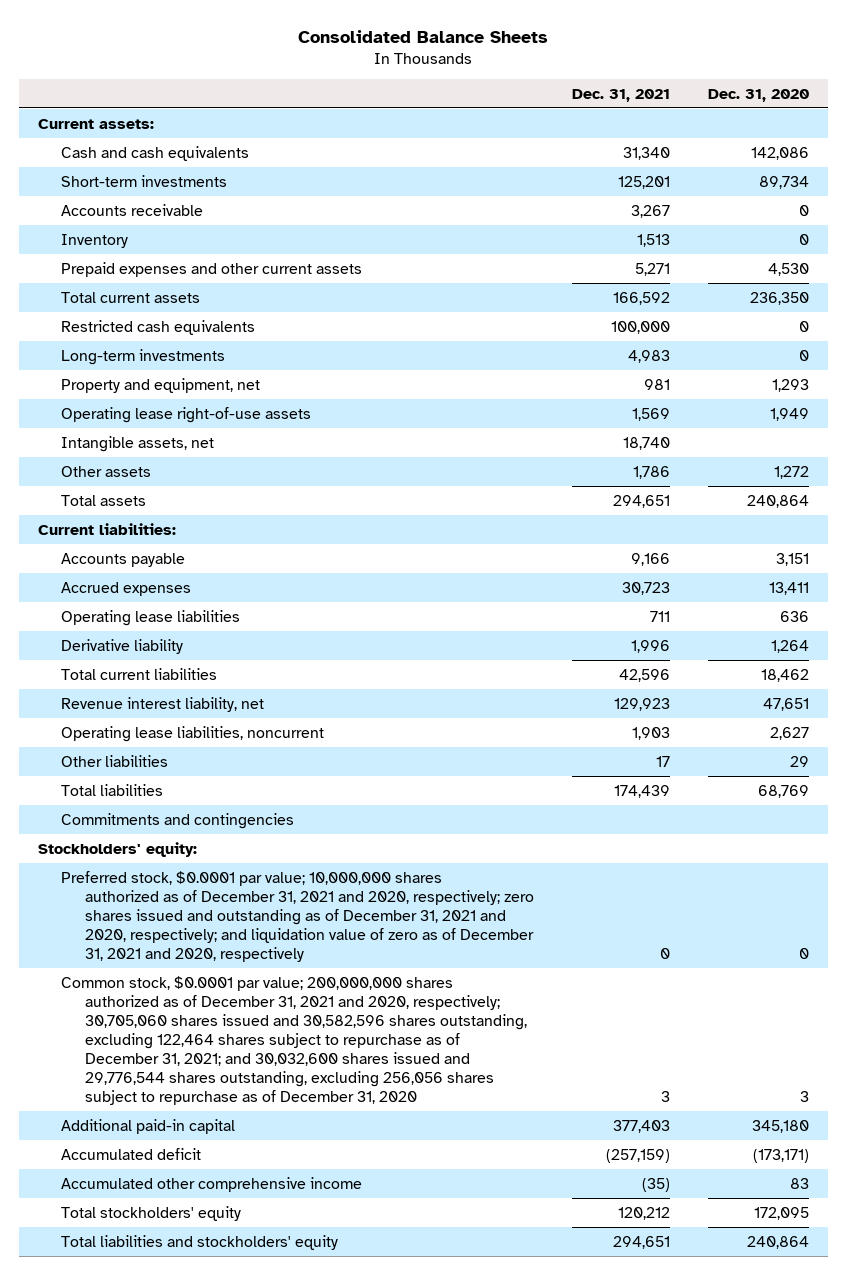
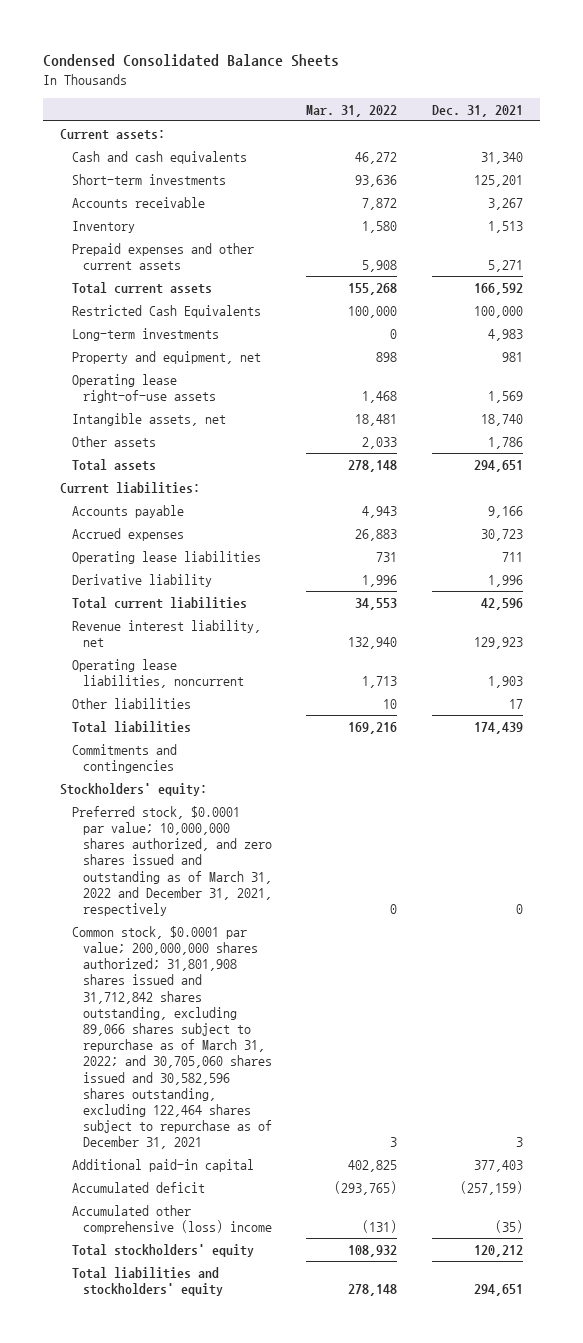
[298,29,549,43] Consolidated Balance Sheets -> [43,53,340,67] Condensed Consolidated Balance Sheets
[707,88,809,102] Dec. 31, 2020 -> none
none -> [306,104,398,117] Mar. 31, 2022
[61,319,256,335] Restricted cash equivalents -> [71,304,261,318] Restricted Cash Equivalents
[61,870,534,962] Preferred stock, $0.0001 par value; 10,000,000 shares authorized as of December 31, 2021 and 2020, respectively; zero shares issued and outstanding as of December 31, 2021 and 2020, respectively; and liquidation value of zero as of December 31, 2021 and 2020, respectively -> [71,805,273,917] Preferred stock, $0.0001 par value; 10,000,000 shares authorized, and zero shares issued and outstanding as of March 31, 2022 and December 31, 2021, respectively
[61,975,527,1105] Common stock, $0.0001 par value; 200,000,000 shares authorized as of December 31, 2021 and 2020, respectively; 30,705,060 shares issued and 30,582,596 shares outstanding, excluding 122,464 shares subject to repurchase as of December 31, 2021; and 30,032,600 shares issued and 29,776,544 shares outstanding, excluding 256,056 shares subject to repurchase as of December 31, 2020 -> [71,925,273,1150] Common stock, $0.0001 par value; 200,000,000 shares authorized; 31,801,908 shares issued and 31,712,842 shares outstanding, excluding 89,066 shares subject to repurchase as of March 31, 2022; and 30,705,060 shares issued and 30,582,596 shares outstanding, excluding 122,464 shares subject to repurchase as of December 31, 2021
[61,1176,363,1192] Accumulated other comprehensive income -> [71,1204,273,1235] Accumulated other comprehensive (loss) income

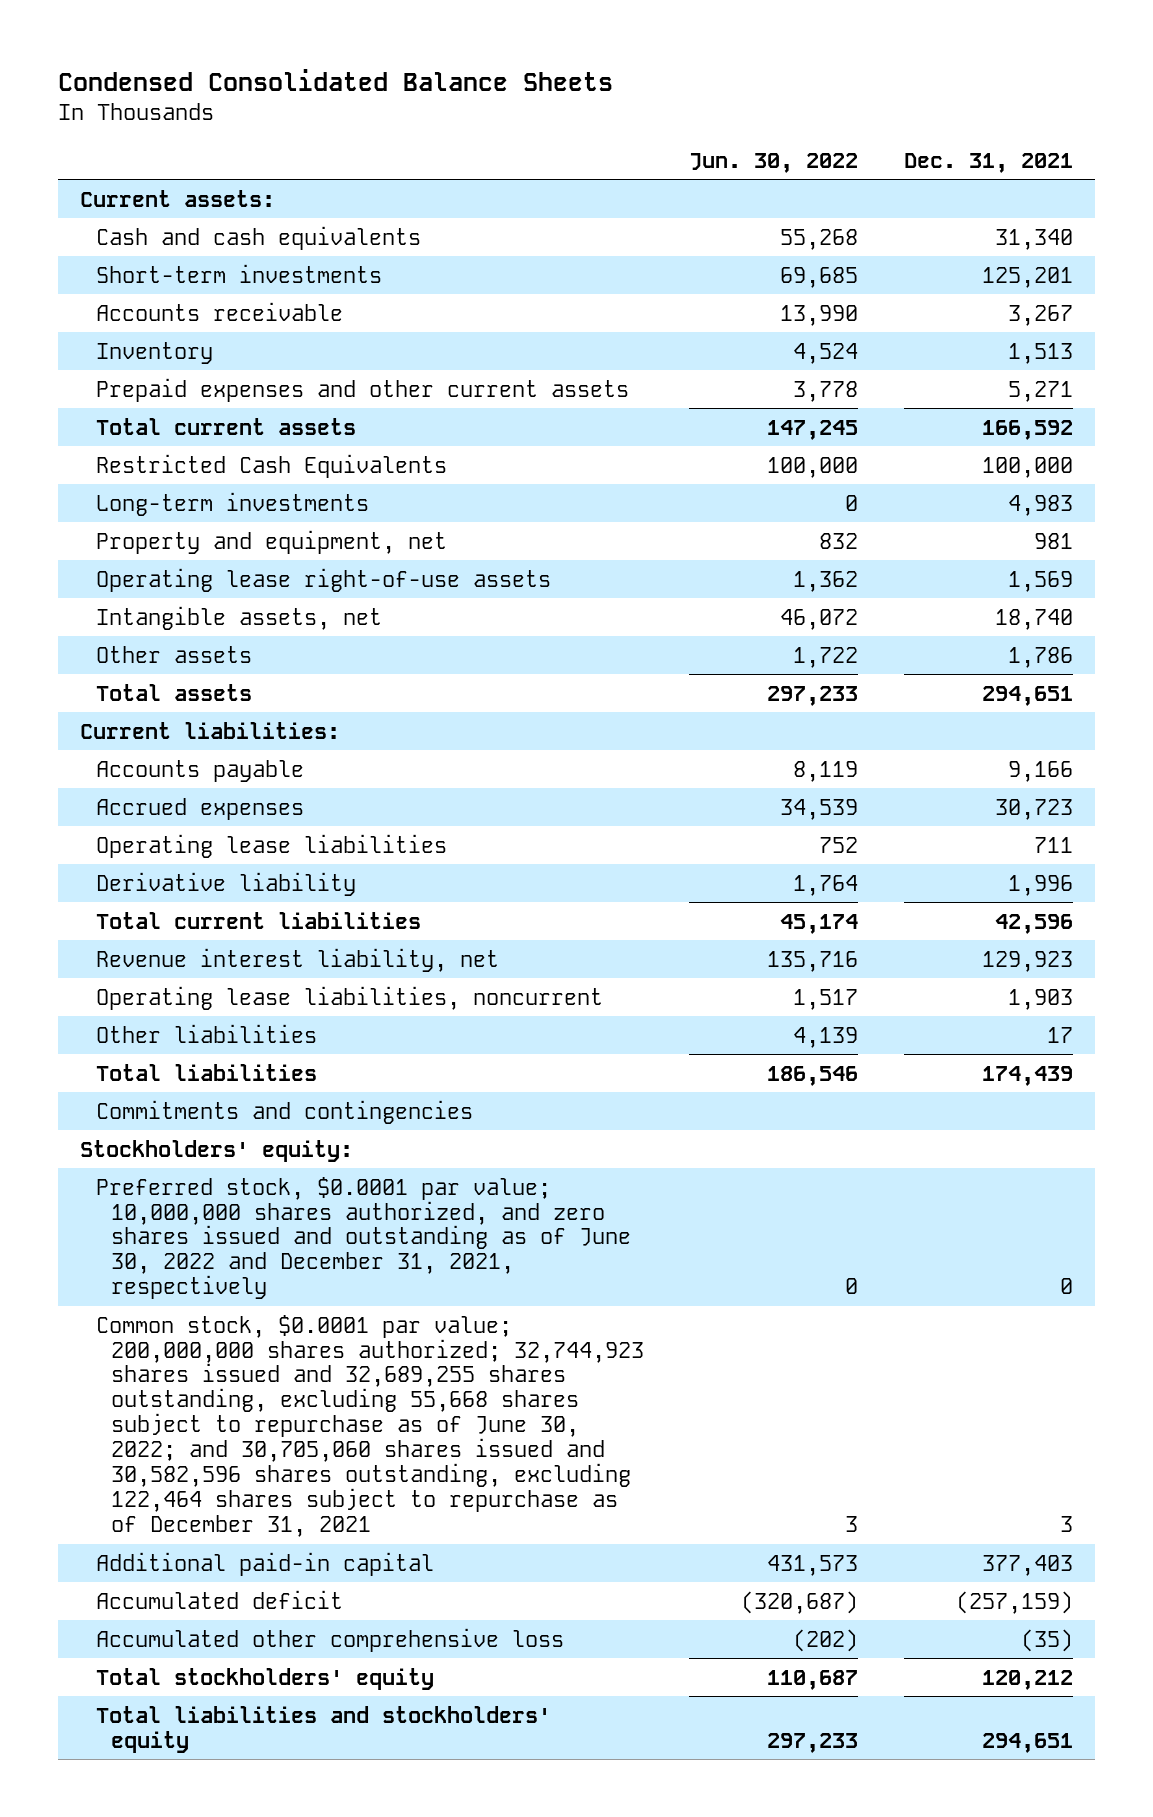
[306,104,398,117] Mar. 31, 2022 -> none
none -> [689,152,859,173] Jun. 30, 2022
[71,805,273,917] Preferred stock, $0.0001 par value; 10,000,000 shares authorized, and zero shares issued and outstanding as of March 31, 2022 and December 31, 2021, respectively -> [95,1176,632,1300] Preferred stock, $0.0001 par value; 10,000,000 shares authorized, and zero shares issued and outstanding as of June 30, 2022 and December 31, 2021, respectively
[71,925,273,1150] Common stock, $0.0001 par value; 200,000,000 shares authorized; 31,801,908 shares issued and 31,712,842 shares outstanding, excluding 89,066 shares subject to repurchase as of March 31, 2022; and 30,705,060 shares issued and 30,582,596 shares outstanding, excluding 122,464 shares subject to repurchase as of December 31, 2021 -> [95,1314,645,1538] Common stock, $0.0001 par value; 200,000,000 shares authorized; 32,744,923 shares issued and 32,689,255 shares outstanding, excluding 55,668 shares subject to repurchase as of June 30, 2022; and 30,705,060 shares issued and 30,582,596 shares outstanding, excluding 122,464 shares subject to repurchase as of December 31, 2021
[71,1204,273,1235] Accumulated other comprehensive (loss) income -> [95,1627,564,1652] Accumulated other comprehensive loss

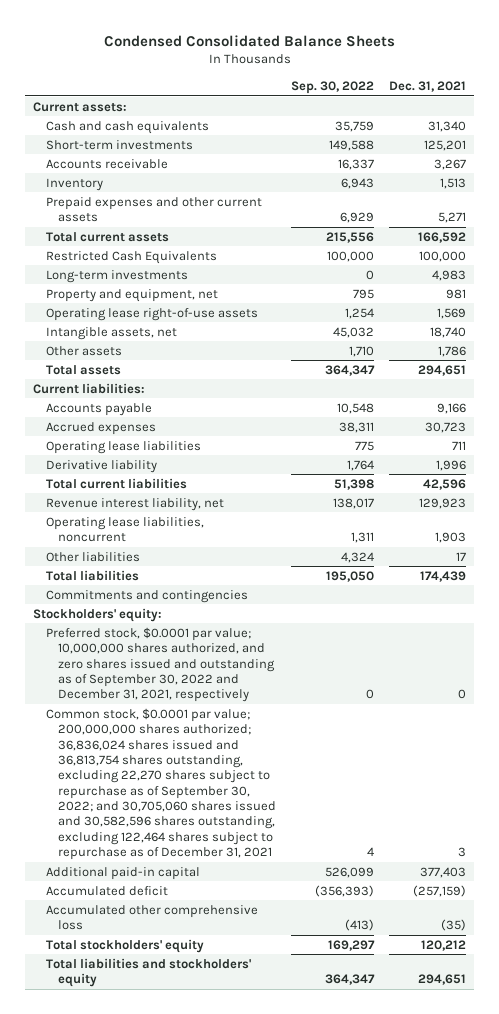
[689,152,859,173] Jun. 30, 2022 -> none
none -> [291,81,375,95] Sep. 30, 2022
[95,1176,632,1300] Preferred stock, $0.0001 par value; 10,000,000 shares authorized, and zero shares issued and outstanding as of June 30, 2022 and December 31, 2021, respectively -> [45,626,276,703] Preferred stock, $0.0001 par value; 10,000,000 shares authorized, and zero shares issued and outstanding as of September 30, 2022 and December 31, 2021, respectively
[95,1314,645,1538] Common stock, $0.0001 par value; 200,000,000 shares authorized; 32,744,923 shares issued and 32,689,255 shares outstanding, excluding 55,668 shares subject to repurchase as of June 30, 2022; and 30,705,060 shares issued and 30,582,596 shares outstanding, excluding 122,464 shares subject to repurchase as of December 31, 2021 -> [45,707,277,861] Common stock, $0.0001 par value; 200,000,000 shares authorized; 36,836,024 shares issued and 36,813,754 shares outstanding, excluding 22,270 shares subject to repurchase as of September 30, 2022; and 30,705,060 shares issued and 30,582,596 shares outstanding, excluding 122,464 shares subject to repurchase as of December 31, 2021

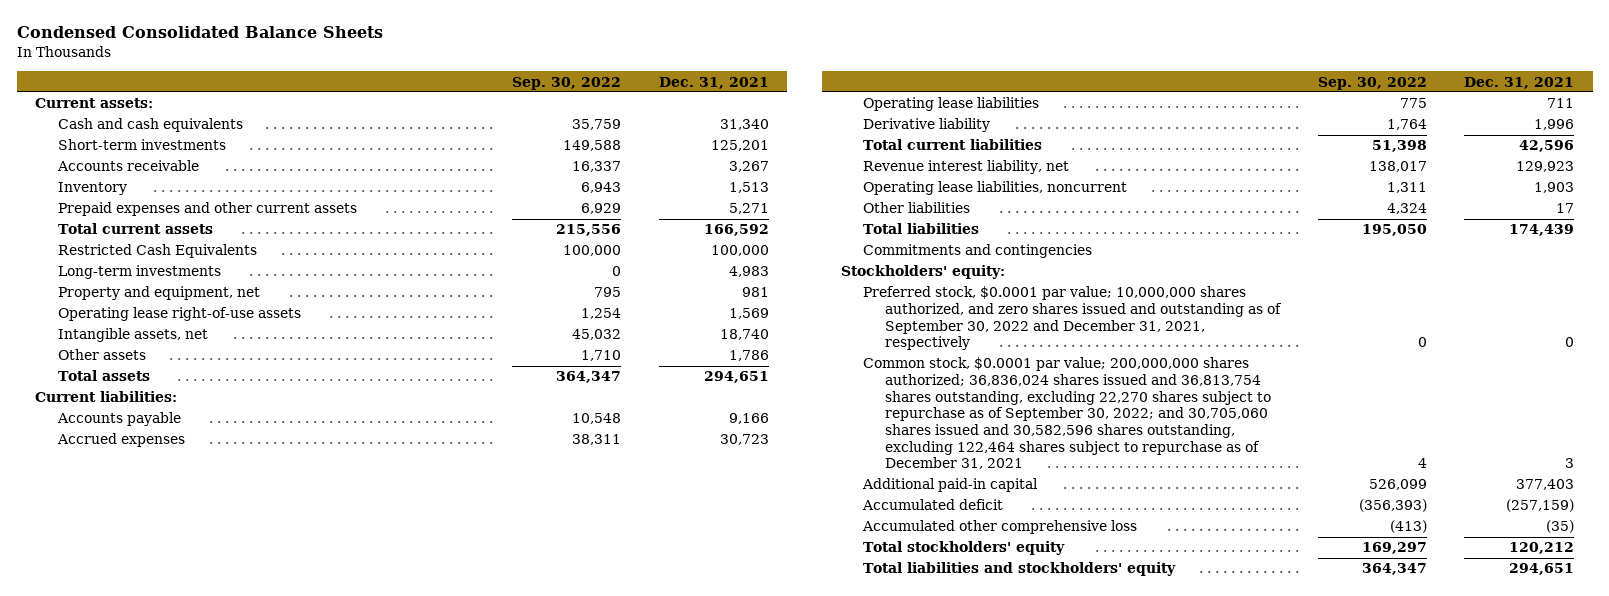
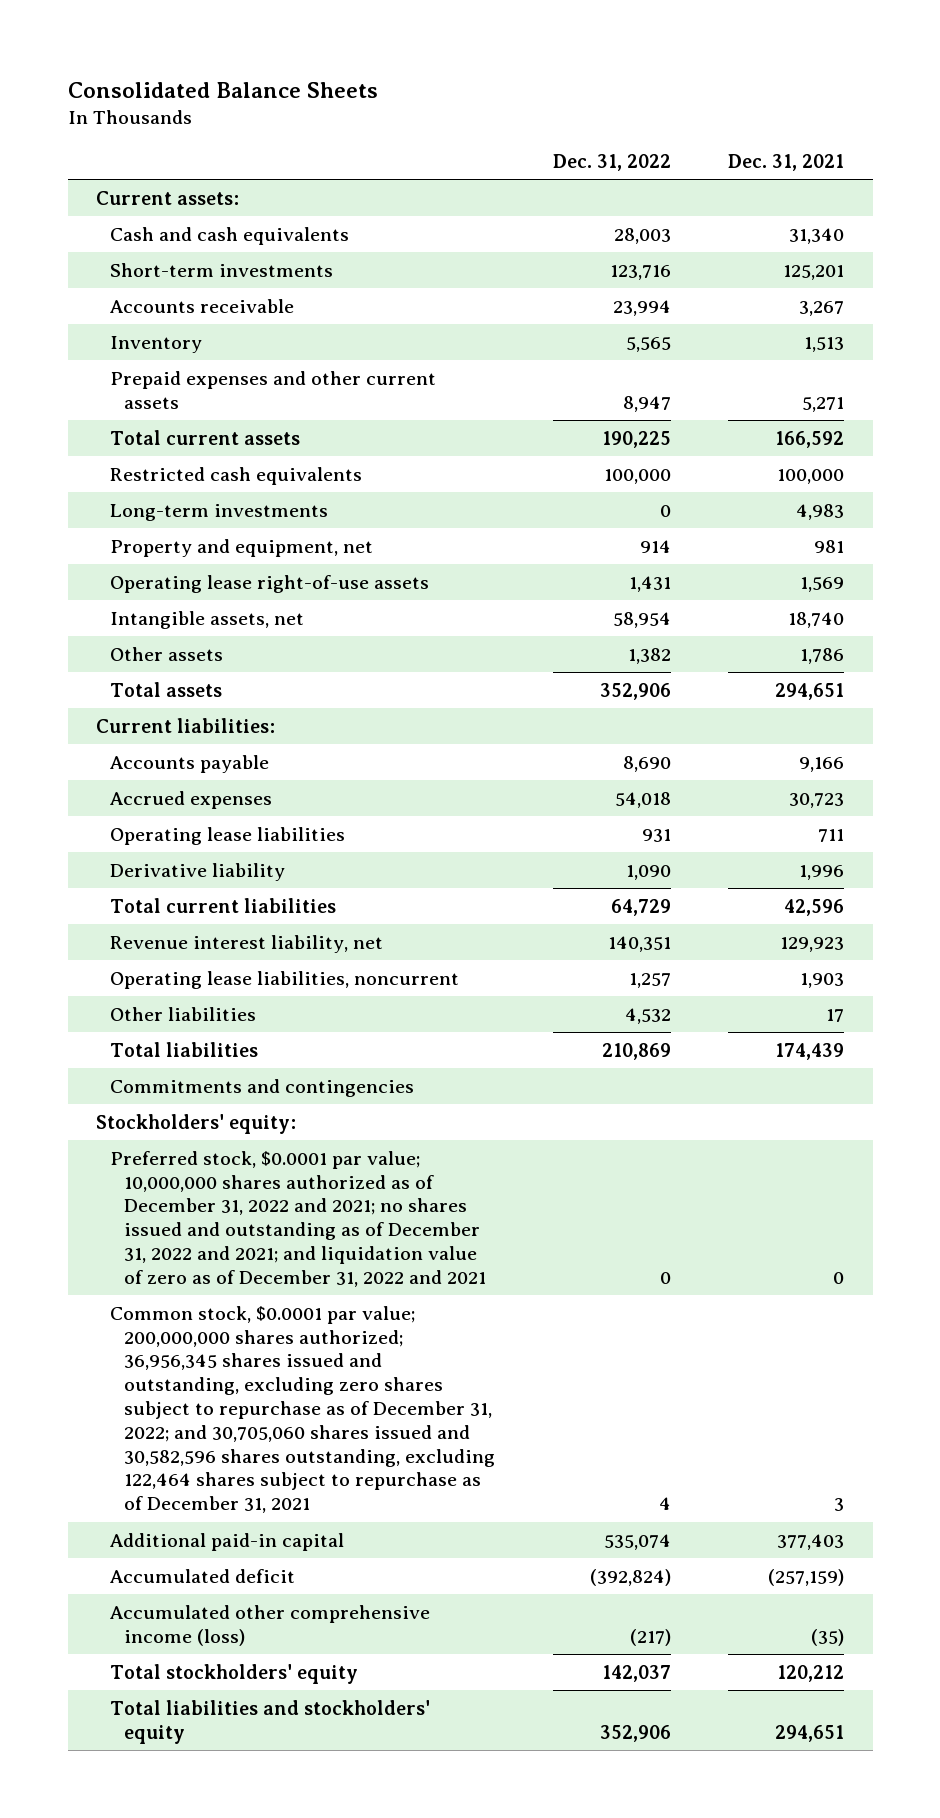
[16,26,383,39] Condensed Consolidated Balance Sheets -> [67,81,378,98] Consolidated Balance Sheets
[512,76,622,90] Sep. 30, 2022 -> none
none -> [552,153,671,171] Dec. 31, 2022
[57,244,257,259] Restricted Cash Equivalents -> [110,466,363,485] Restricted cash equivalents
[862,286,1283,351] Preferred stock, $0.0001 par value; 10,000,000 shares authorized, and zero shares issued and outstanding as of September 30, 2022 and December 31, 2021, respectively -> [110,1150,487,1287] Preferred stock, $0.0001 par value; 10,000,000 shares authorized as of December 31, 2022 and 2021; no shares issued and outstanding as of December 31, 2022 and 2021; and liquidation value of zero as of December 31, 2022 and 2021
[862,357,1272,470] Common stock, $0.0001 par value; 200,000,000 shares authorized; 36,836,024 shares issued and 36,813,754 shares outstanding, excluding 22,270 shares subject to repurchase as of September 30, 2022; and 30,705,060 shares issued and 30,582,596 shares outstanding, excluding 122,464 shares subject to repurchase as of December 31, 2021 -> [110,1305,496,1514] Common stock, $0.0001 par value; 200,000,000 shares authorized; 36,956,345 shares issued and outstanding, excluding zero shares subject to repurchase as of December 31, 2022; and 30,705,060 shares issued and 30,582,596 shares outstanding, excluding 122,464 shares subject to repurchase as of December 31, 2021
[861,520,1137,535] Accumulated other comprehensive loss -> [110,1604,431,1646] Accumulated other comprehensive income (loss)

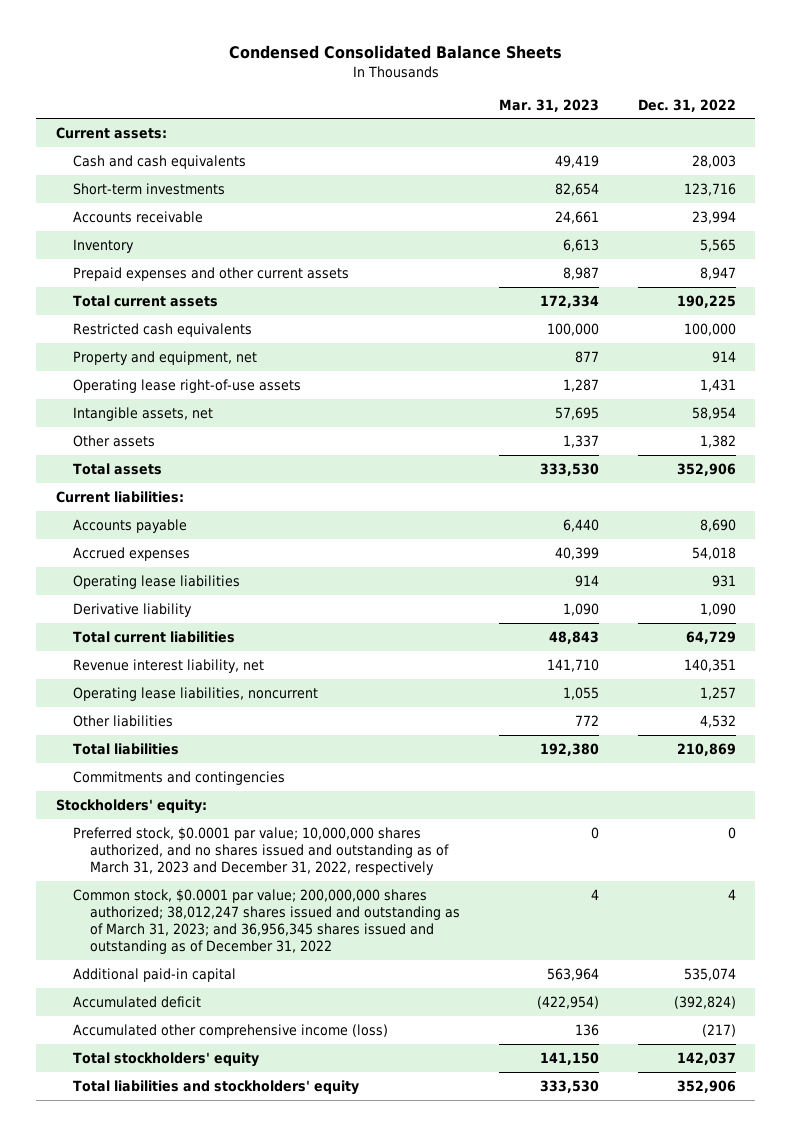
[67,81,378,98] Consolidated Balance Sheets -> [228,44,562,59] Condensed Consolidated Balance Sheets
[727,153,844,171] Dec. 31, 2021 -> none
none -> [498,98,599,112] Mar. 31, 2023
[110,503,329,521] Long-term investments -> none
[110,1150,487,1287] Preferred stock, $0.0001 par value; 10,000,000 shares authorized as of December 31, 2022 and 2021; no shares issued and outstanding as of December 31, 2022 and 2021; and liquidation value of zero as of December 31, 2022 and 2021 -> [72,826,449,876] Preferred stock, $0.0001 par value; 10,000,000 shares authorized, and no shares issued and outstanding as of March 31, 2023 and December 31, 2022, respectively
[110,1305,496,1514] Common stock, $0.0001 par value; 200,000,000 shares authorized; 36,956,345 shares issued and outstanding, excluding zero shares subject to repurchase as of December 31, 2022; and 30,705,060 shares issued and 30,582,596 shares outstanding, excluding 122,464 shares subject to repurchase as of December 31, 2021 -> [72,888,460,955] Common stock, $0.0001 par value; 200,000,000 shares authorized; 38,012,247 shares issued and outstanding as of March 31, 2023; and 36,956,345 shares issued and outstanding as of December 31, 2022

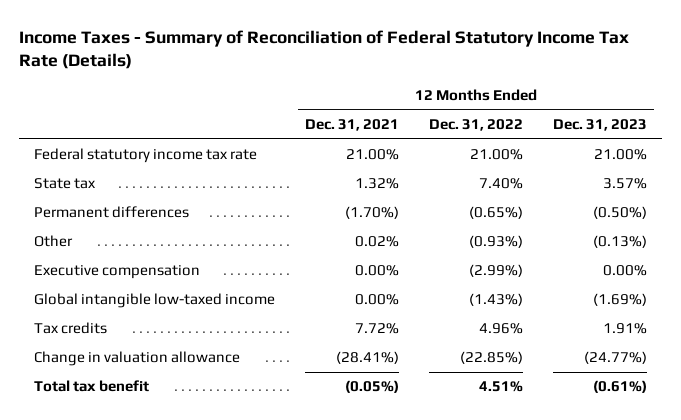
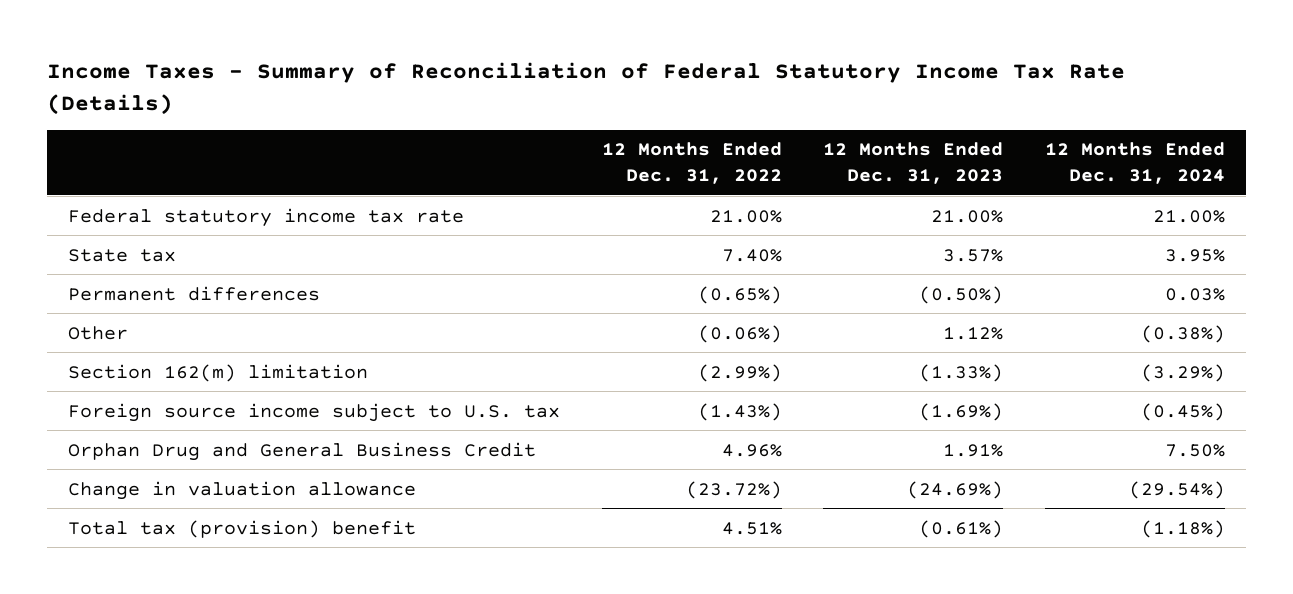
[304,119,399,132] Dec. 31, 2021 -> none
none -> [1045,142,1226,184] 12 Months Ended Dec. 31, 2024
[34,265,201,280] Executive compensation -> none
[468,235,523,249] (0.93%) -> [697,324,782,343] (0.06%)
[592,235,647,249] (0.13%) -> [943,326,1004,340] 1.12%
none -> [67,363,368,382] Section 162(m) limitation
[34,293,276,309] Global intangible low-taxed income -> [67,402,560,422] Foreign source income subject to U.S. tax
[34,322,108,335] Tax credits -> [67,441,536,461] Orphan Drug and General Business Credit
[459,351,523,365] (22.85%) -> [685,480,782,499] (23.72%)
[583,351,647,365] (24.77%) -> [907,480,1004,499] (24.69%)
[34,380,150,393] Total tax benefit -> [67,519,416,538] Total tax (provision) benefit

